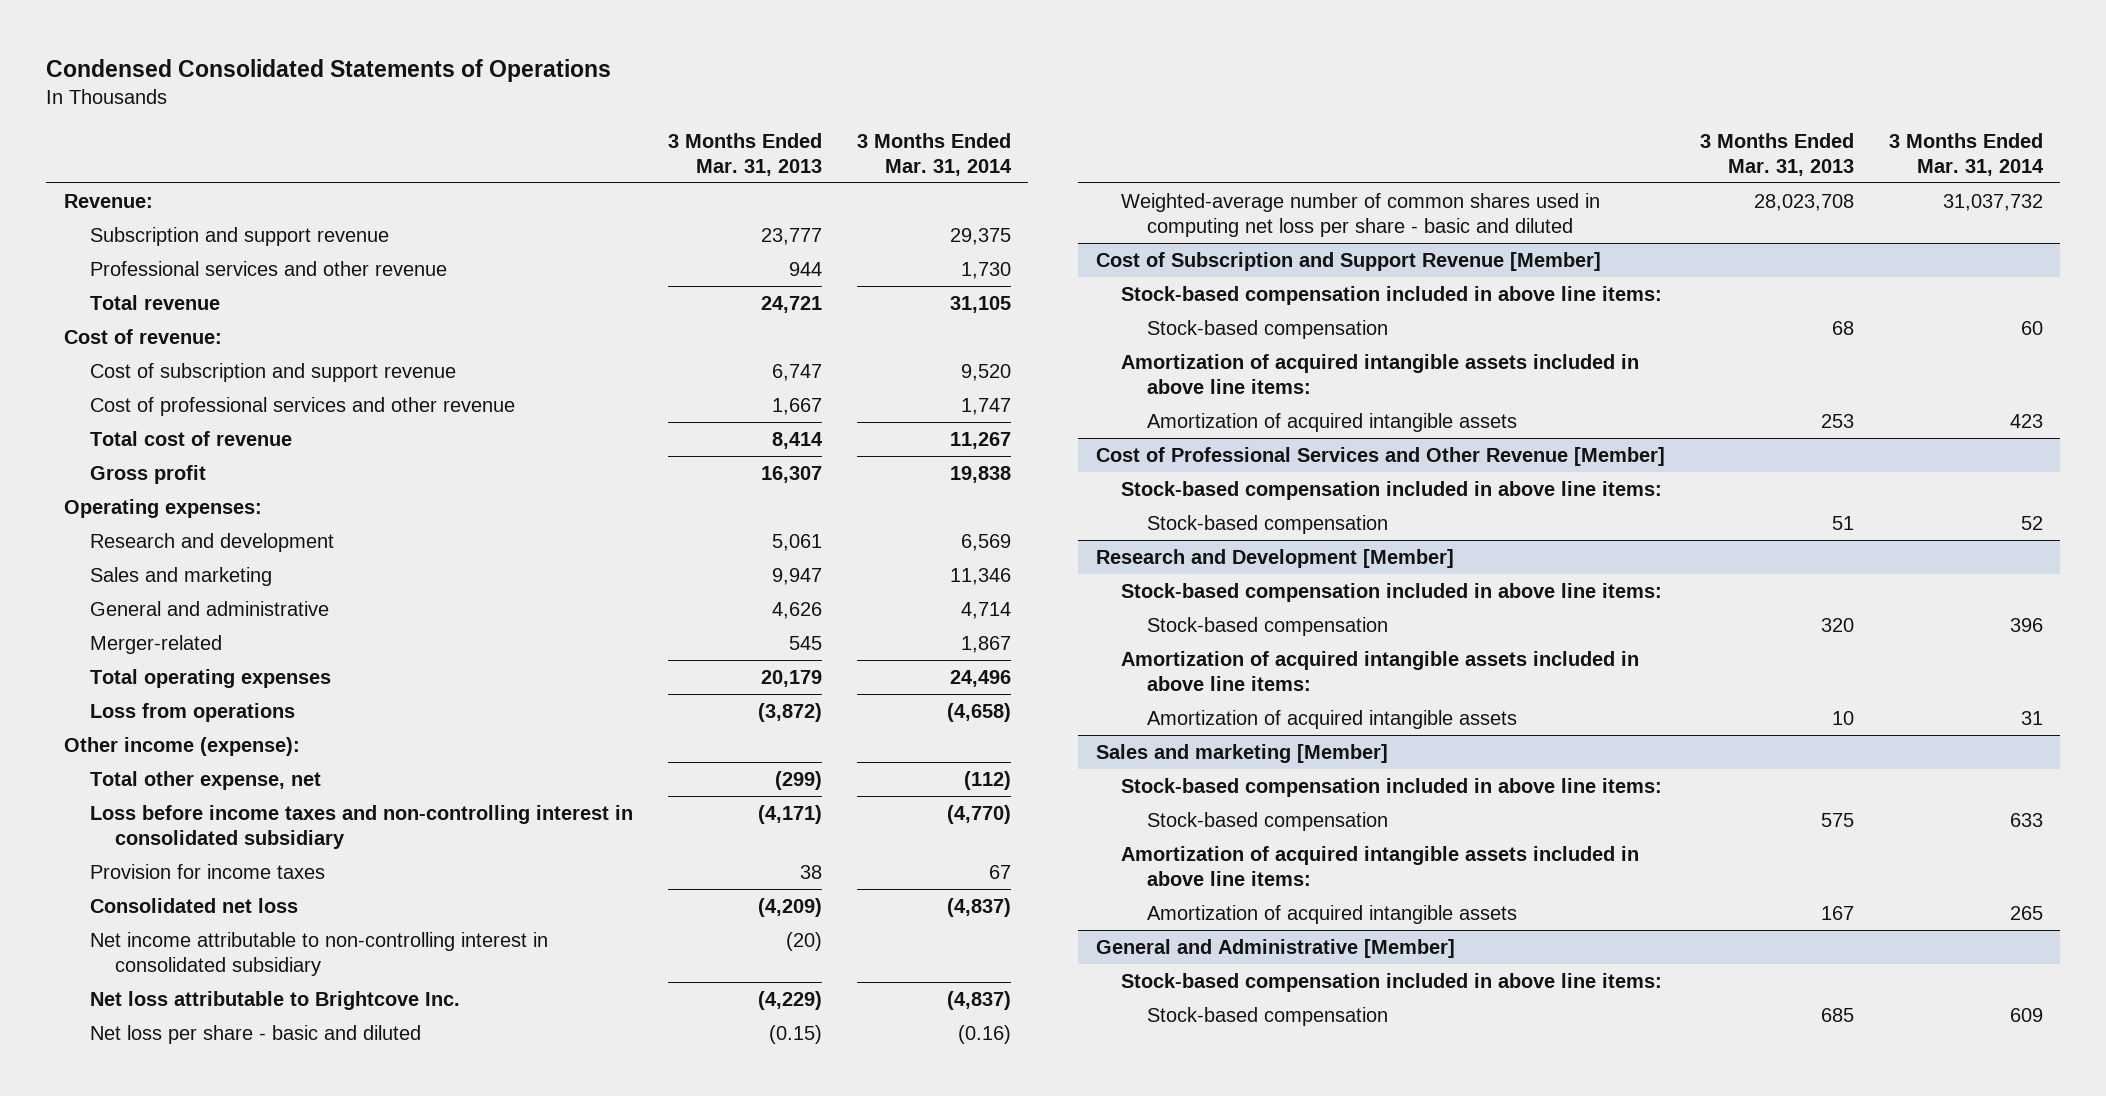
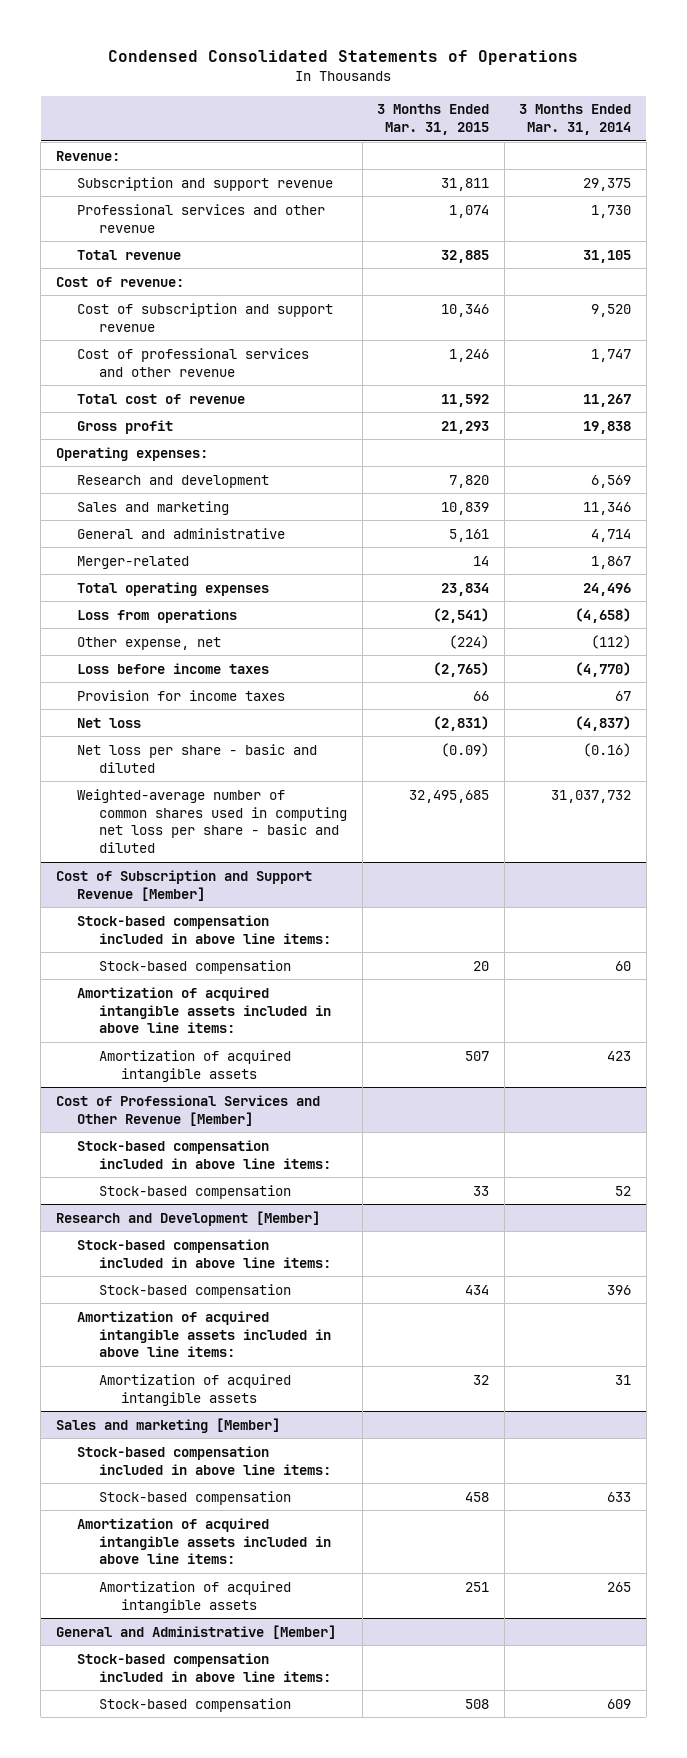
[667,133,822,176] 3 Months Ended Mar. 31, 2013 -> none
none -> [377,104,490,136] 3 Months Ended Mar. 31, 2015
[63,737,300,757] Other income (expense): -> none
[89,771,321,791] Total other expense, net -> [77,636,222,650] Other expense, net
[89,805,633,849] Loss before income taxes and non-controlling interest in consolidated subsidiary -> [77,662,270,674] Loss before income taxes
[89,898,298,914] Consolidated net loss -> none
[89,932,548,976] Net income attributable to non-controlling interest in consolidated subsidiary -> none
[89,991,460,1011] Net loss attributable to Brightcove Inc. -> [77,717,142,728] Net loss

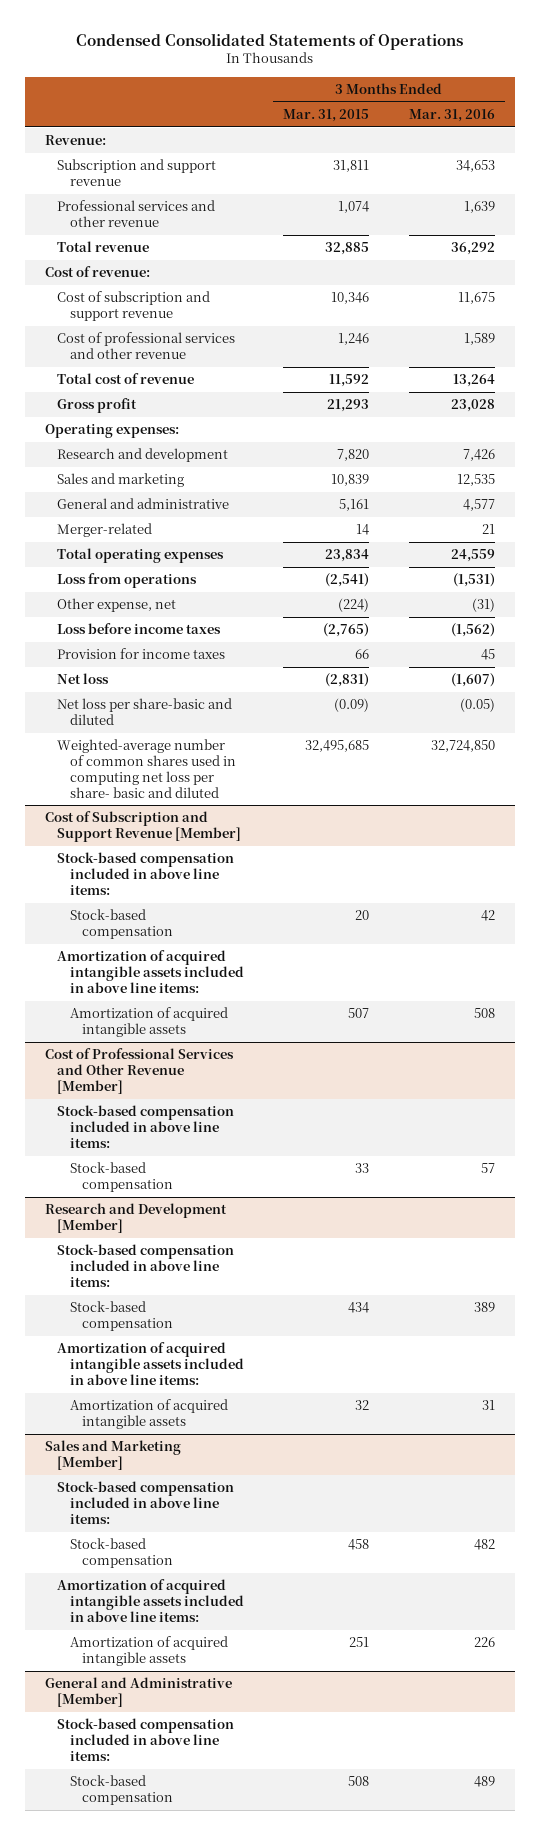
[519,104,632,136] 3 Months Ended Mar. 31, 2014 -> none
none -> [408,109,495,123] Mar. 31, 2016
[77,743,318,773] Net loss per share - basic and diluted -> [57,698,233,726] Net loss per share-basic and diluted
[77,788,348,854] Weighted-average number of common shares used in computing net loss per share - basic and diluted -> [57,739,236,798] Weighted-average number of common shares used in computing net loss per share- basic and diluted
[55,1417,280,1433] Sales and marketing [Member] -> [44,1440,181,1471] Sales and Marketing [Member]

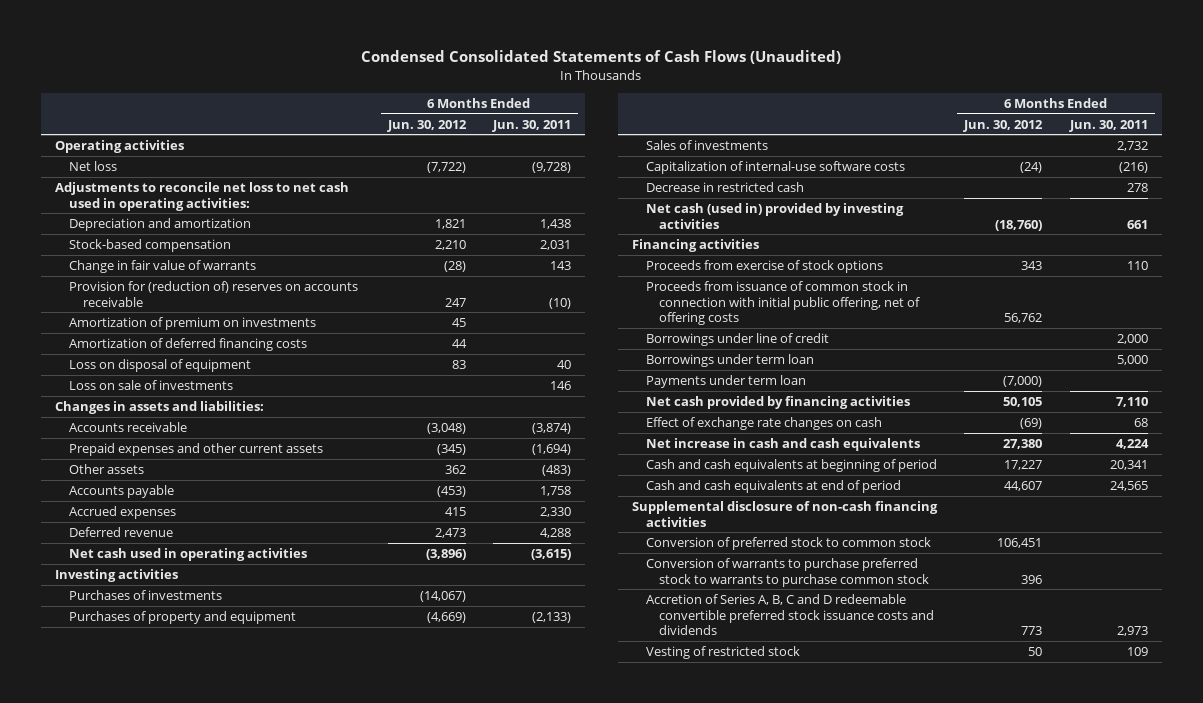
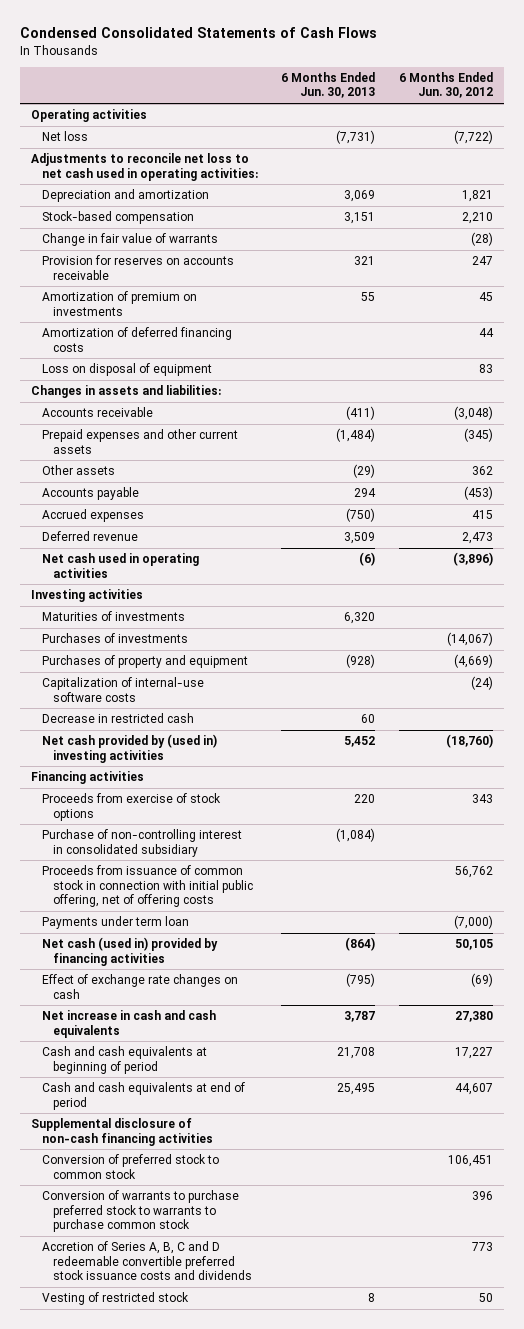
[361,49,842,64] Condensed Consolidated Statements of Cash Flows (Unaudited) -> [19,27,377,39] Condensed Consolidated Statements of Cash Flows
[492,119,572,132] Jun. 30, 2011 -> none
none -> [281,72,376,99] 6 Months Ended Jun. 30, 2013
[68,281,358,307] Provision for (reduction of) reserves on accounts receivable -> [42,255,235,280] Provision for reserves on accounts receivable
[68,380,233,391] Loss on sale of investments -> none
none -> [42,611,186,622] Maturities of investments
[645,140,768,151] Sales of investments -> none
[645,203,904,229] Net cash (used in) provided by investing activities -> [42,734,218,763] Net cash provided by (used in) investing activities
none -> [42,829,243,857] Purchase of non-controlling interest in consolidated subsidiary
[645,333,829,347] Borrowings under line of credit -> none
[645,354,814,368] Borrowings under term loan -> none
[645,396,910,410] Net cash provided by financing activities -> [42,937,219,966] Net cash (used in) provided by financing activities

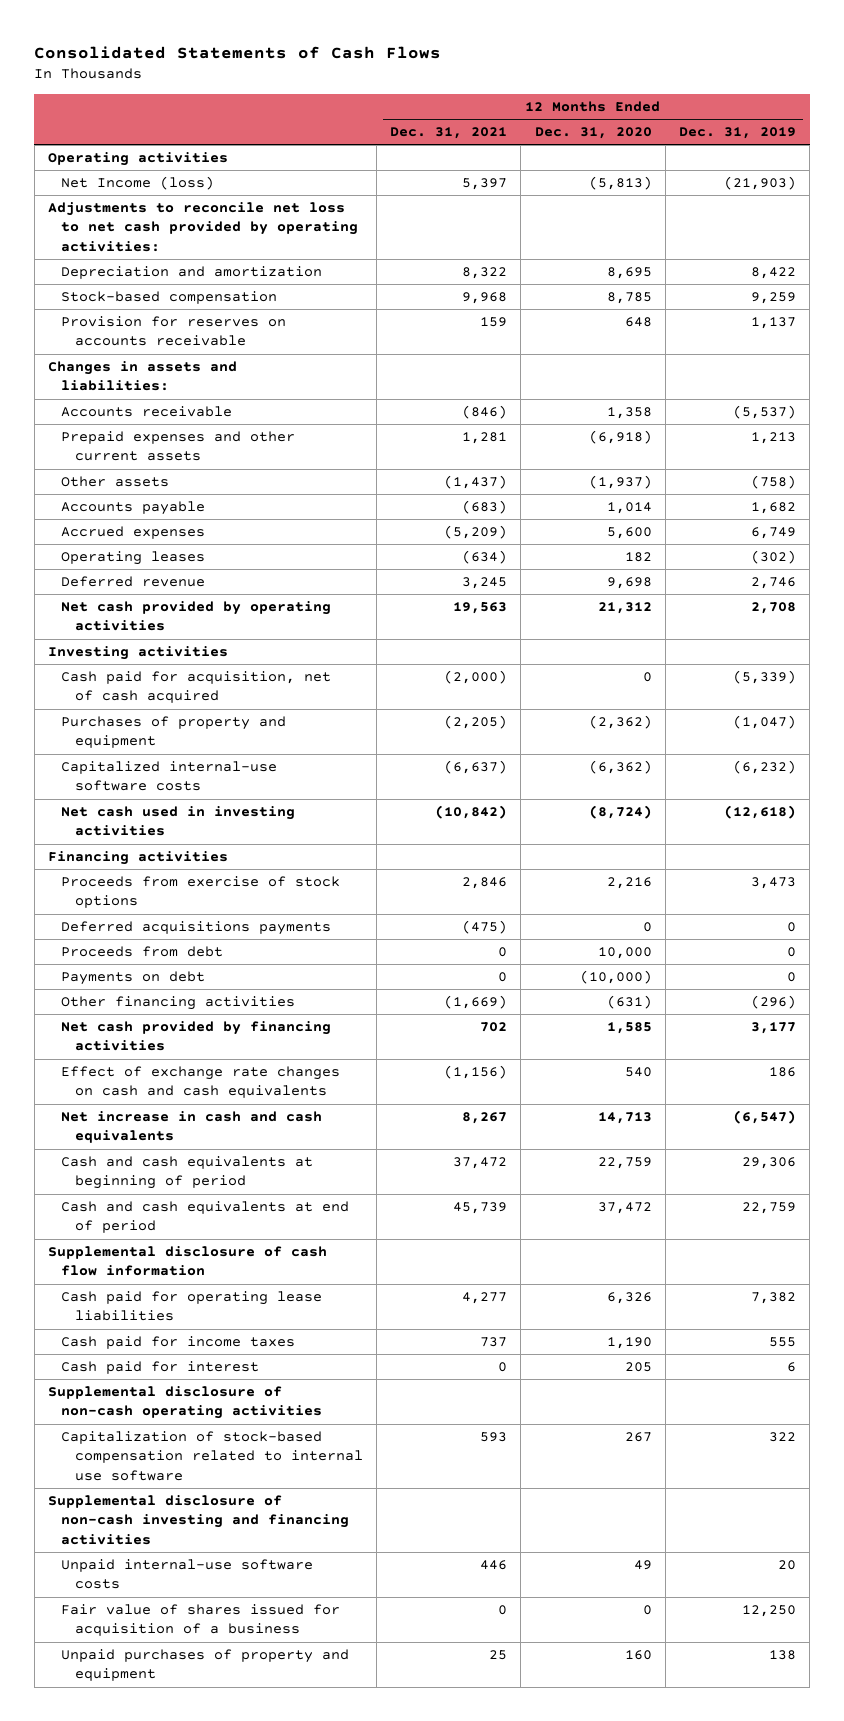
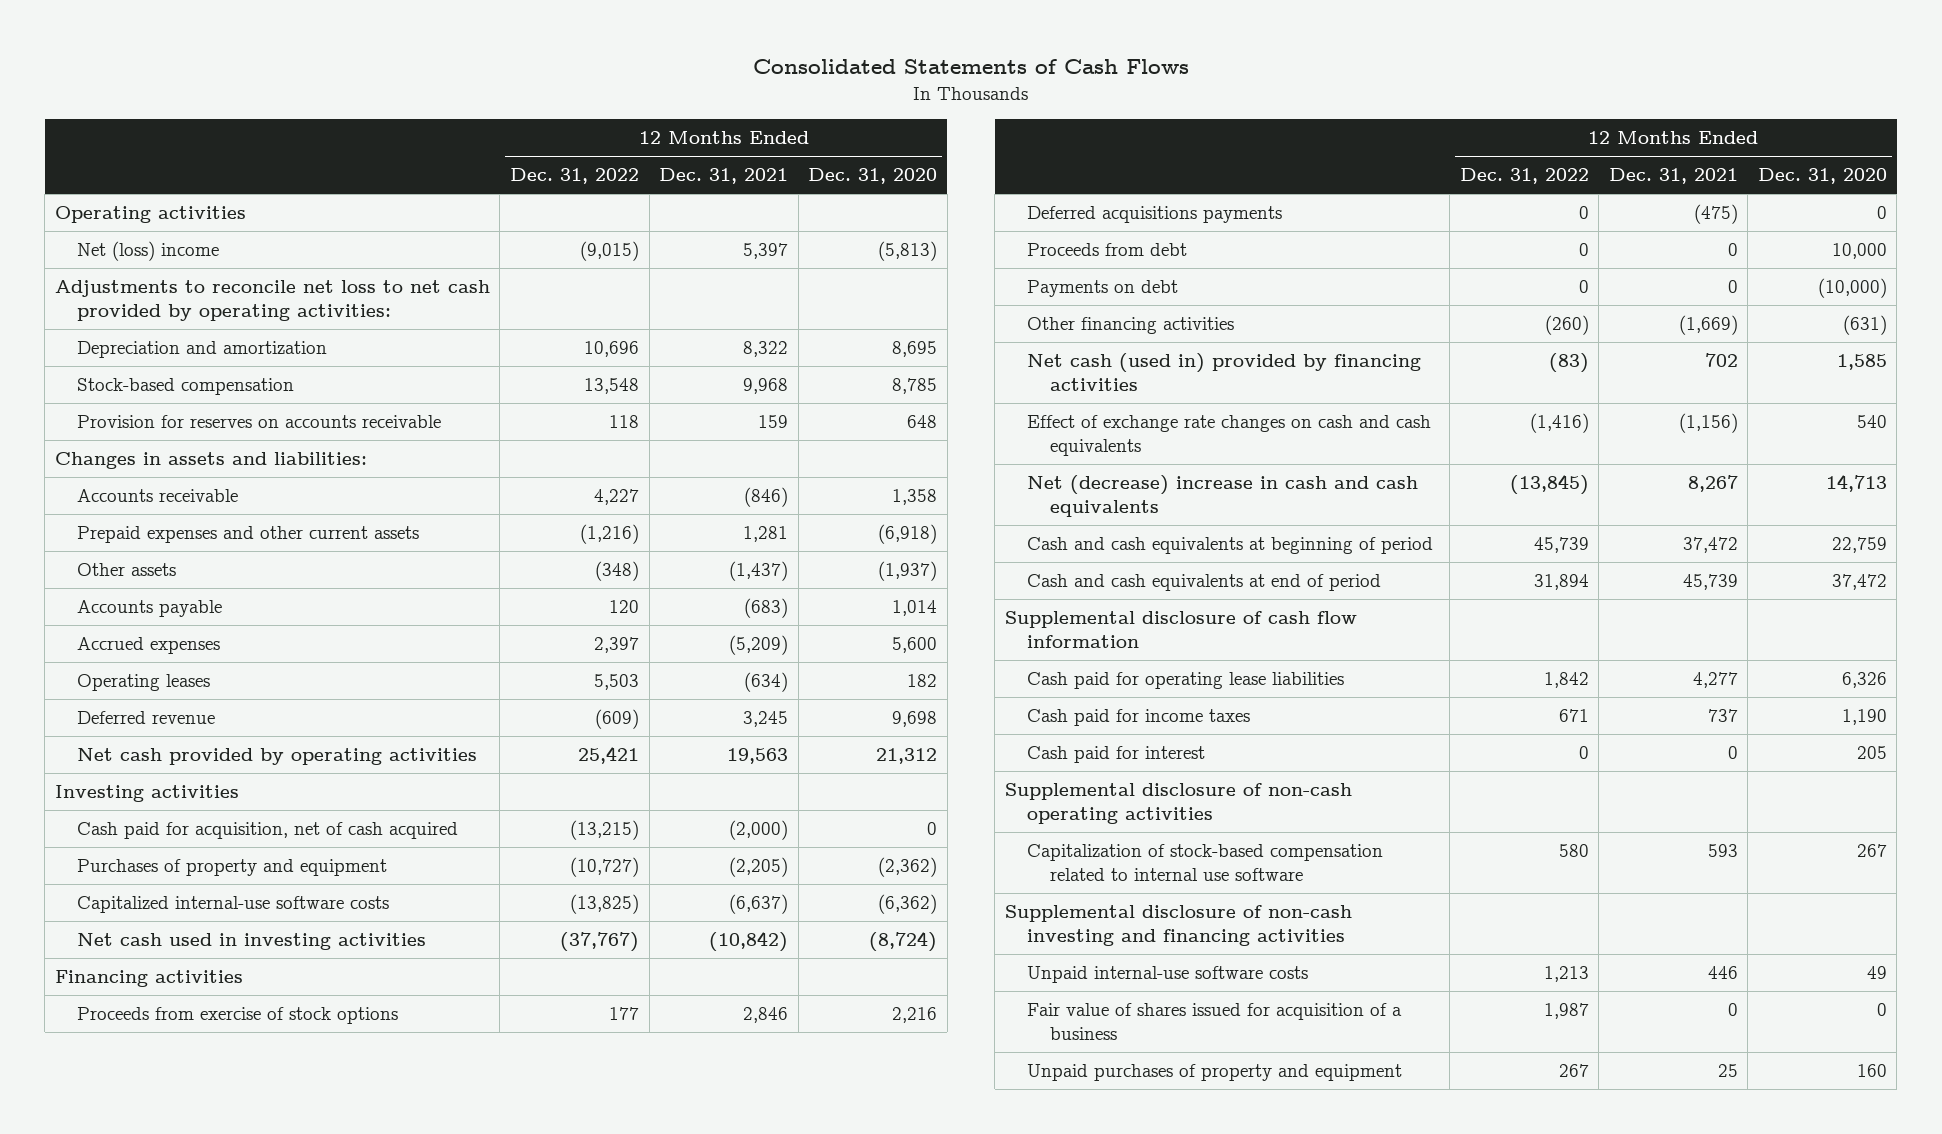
[678,127,796,140] Dec. 31, 2019 -> none
none -> [510,168,640,185] Dec. 31, 2022
[61,176,215,191] Net Income (loss) -> [77,241,220,262] Net (loss) income
[61,1021,332,1052] Net cash provided by financing activities -> [1027,353,1422,392] Net cash (used in) provided by financing activities
[61,1111,323,1144] Net increase in cash and cash equivalents -> [1027,475,1419,518] Net (decrease) increase in cash and cash equivalents

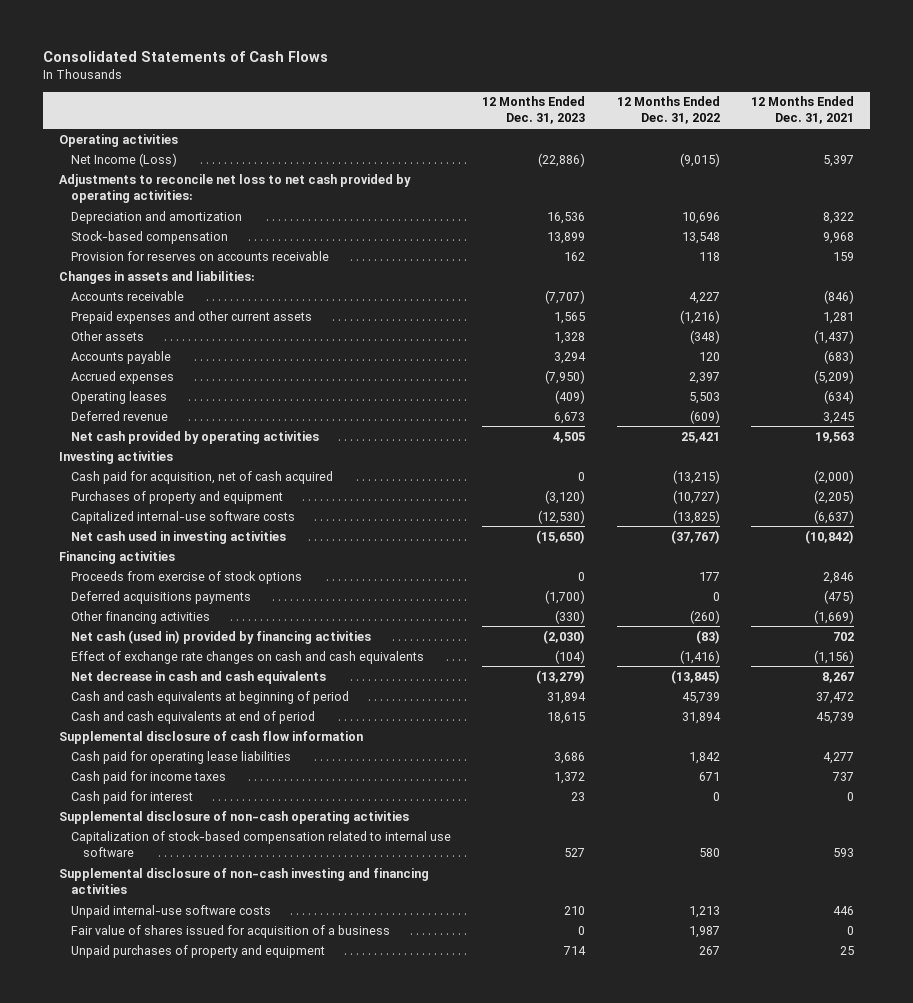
[808,168,938,185] Dec. 31, 2020 -> none
none -> [482,96,586,125] 12 Months Ended Dec. 31, 2023
[77,241,220,262] Net (loss) income -> [70,152,177,167] Net Income (Loss)
[1027,243,1188,257] Proceeds from debt -> none
[1027,280,1179,298] Payments on debt -> none
[1027,475,1419,518] Net (decrease) increase in cash and cash equivalents -> [70,670,326,684] Net decrease in cash and cash equivalents

